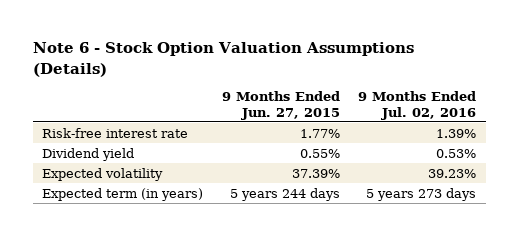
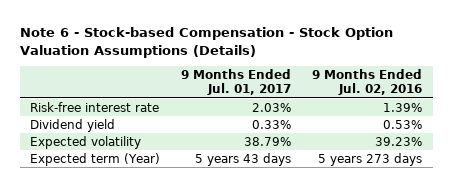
[33,42,415,77] Note 6 - Stock Option Valuation Assumptions (Details) -> [19,27,393,58] Note 6 - Stock-based Compensation - Stock Option Valuation Assumptions (Details)
[221,91,340,120] 9 Months Ended Jun. 27, 2015 -> none
none -> [181,68,292,96] 9 Months Ended Jul. 01, 2017
[42,187,204,201] Expected term (in years) -> [30,152,161,166] Expected term (Year)

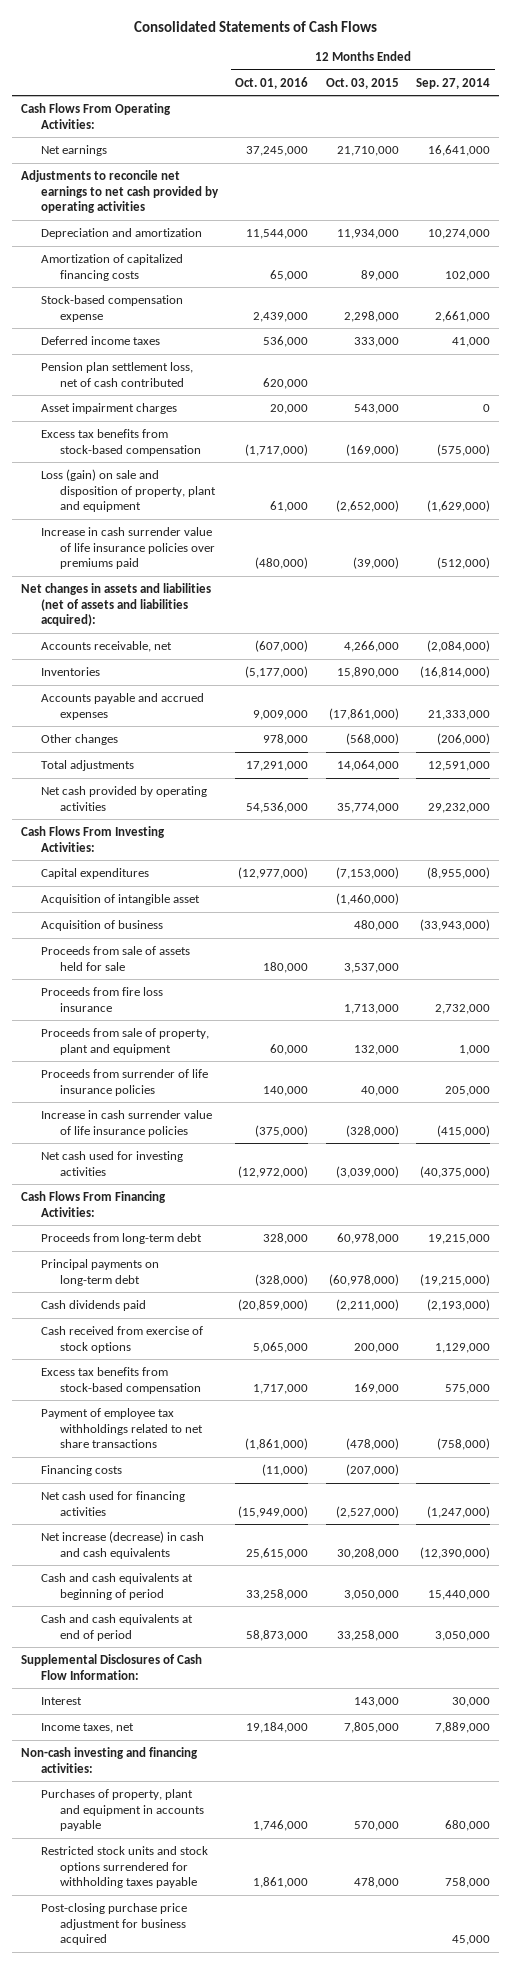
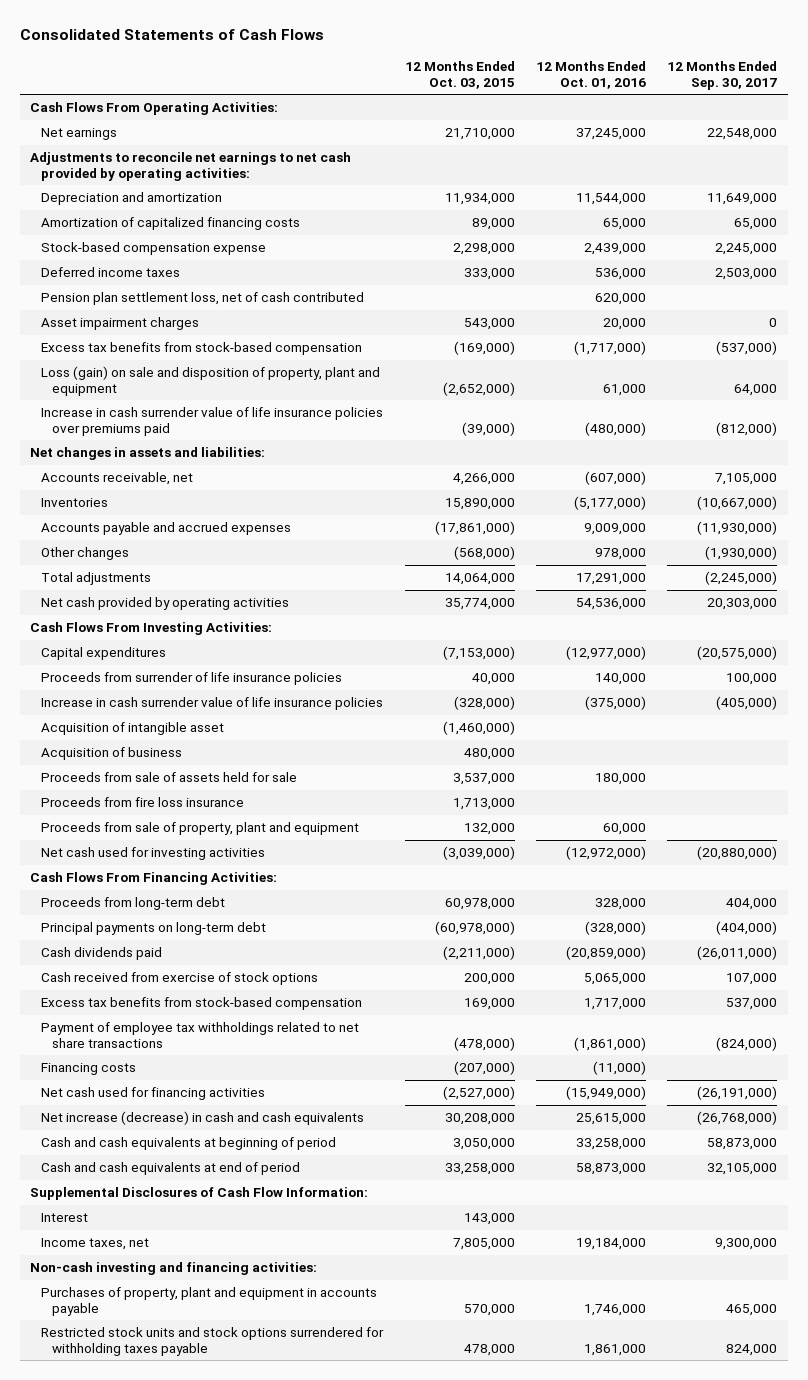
[416,77,491,89] Sep. 27, 2014 -> none
none -> [667,61,778,90] 12 Months Ended Sep. 30, 2017
[21,169,219,214] Adjustments to reconcile net earnings to net cash provided by operating activities -> [30,152,352,181] Adjustments to reconcile net earnings to net cash provided by operating activities:
[21,582,212,627] Net changes in assets and liabilities (net of assets and liabilities acquired): -> [30,447,266,461] Net changes in assets and liabilities:
[40,1068,208,1096] Proceeds from surrender of life insurance policies -> [41,672,343,686] Proceeds from surrender of life insurance policies
[40,1109,212,1137] Increase in cash surrender value of life insurance policies -> [41,697,384,711] Increase in cash surrender value of life insurance policies
[40,1902,187,1946] Post-closing purchase price adjustment for business acquired -> none

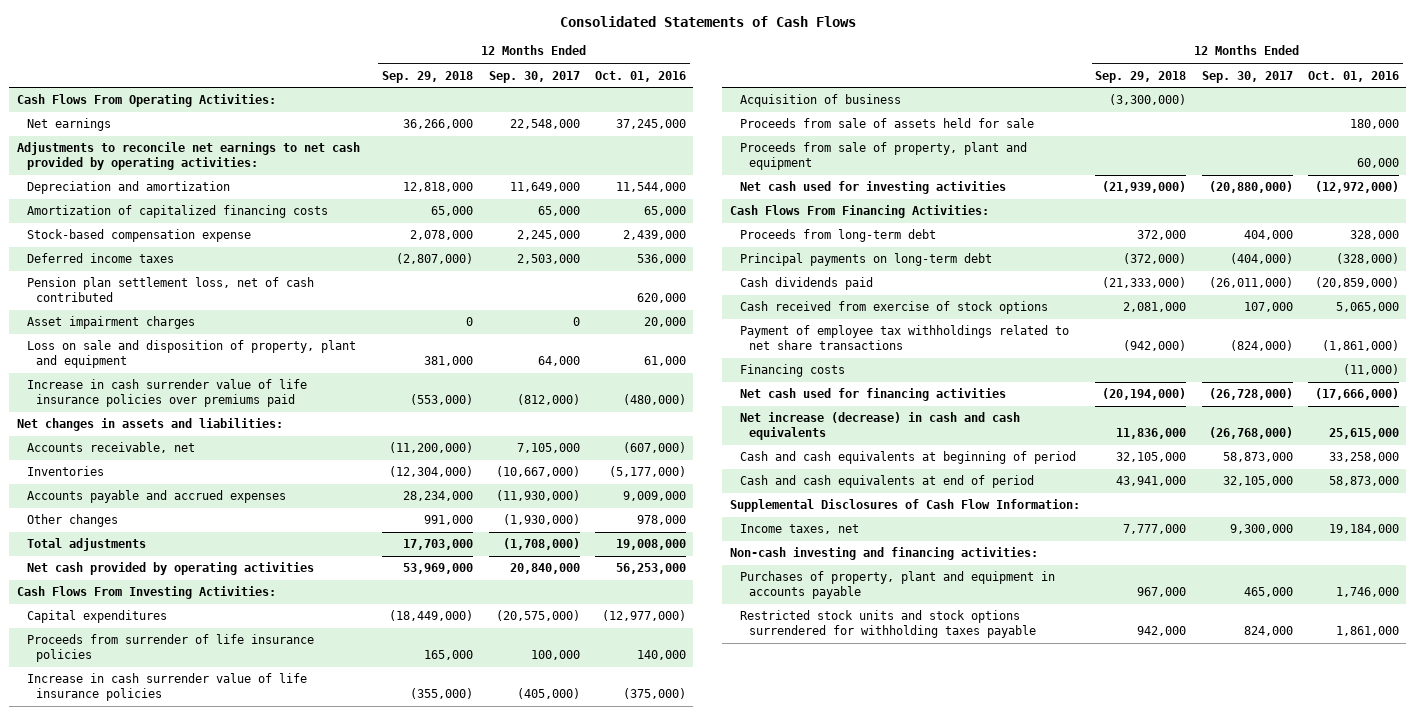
[404,61,515,89] 12 Months Ended Oct. 03, 2015 -> none
none -> [382,70,474,83] Sep. 29, 2018
[41,342,363,356] Excess tax benefits from stock-based compensation -> none
[41,366,381,396] Loss (gain) on sale and disposition of property, plant and equipment -> [26,340,356,369] Loss on sale and disposition of property, plant and equipment
[575,573,646,586] 17,291,000 -> [615,539,686,551] 19,008,000
[705,571,778,586] (2,245,000) -> [502,538,580,551] (1,708,000)
[575,598,646,611] 54,536,000 -> [615,563,686,575] 56,253,000
[707,598,778,611] 20,303,000 -> [509,563,580,575] 20,840,000
[41,722,225,736] Acquisition of intangible asset -> none
[41,797,245,808] Proceeds from fire loss insurance -> none
[41,997,363,1011] Excess tax benefits from stock-based compensation -> none
[565,1086,646,1101] (15,949,000) -> [1314,388,1399,401] (17,666,000)
[697,1086,778,1101] (26,191,000) -> [1208,388,1293,401] (26,728,000)
[41,1213,89,1223] Interest -> none

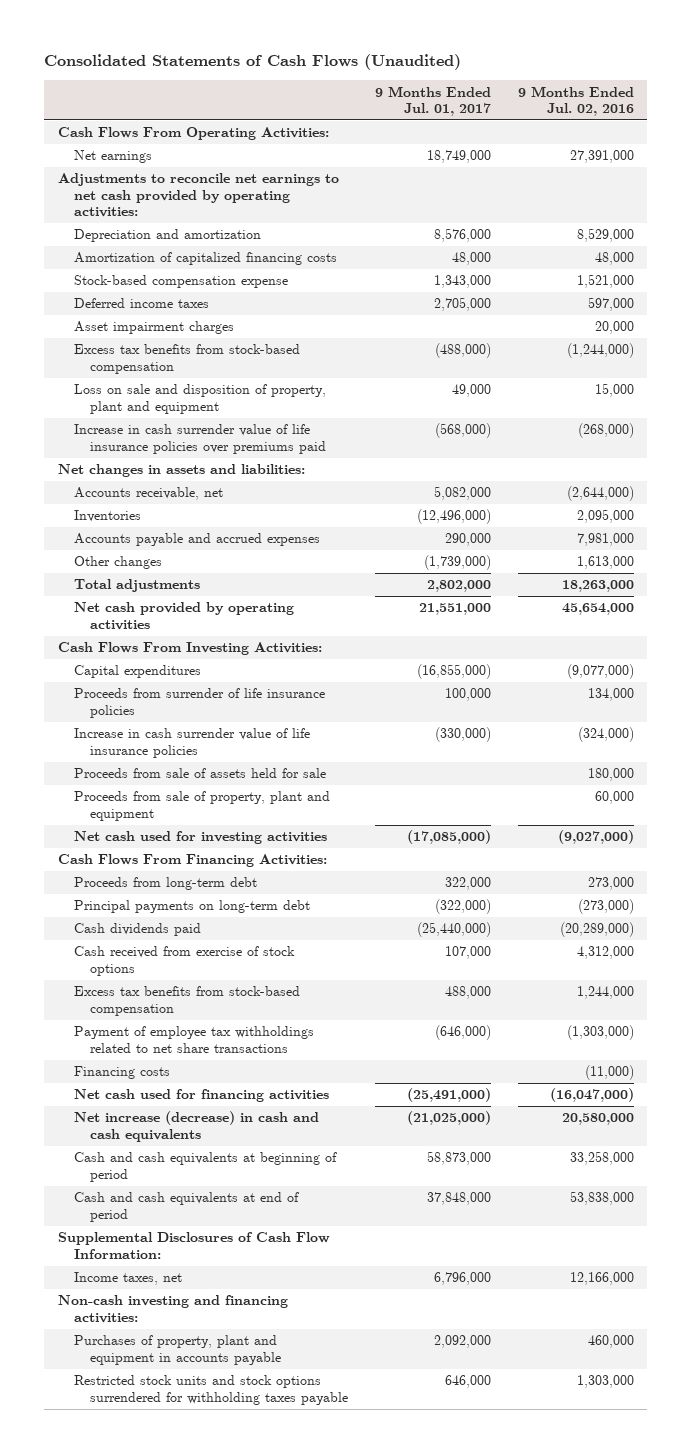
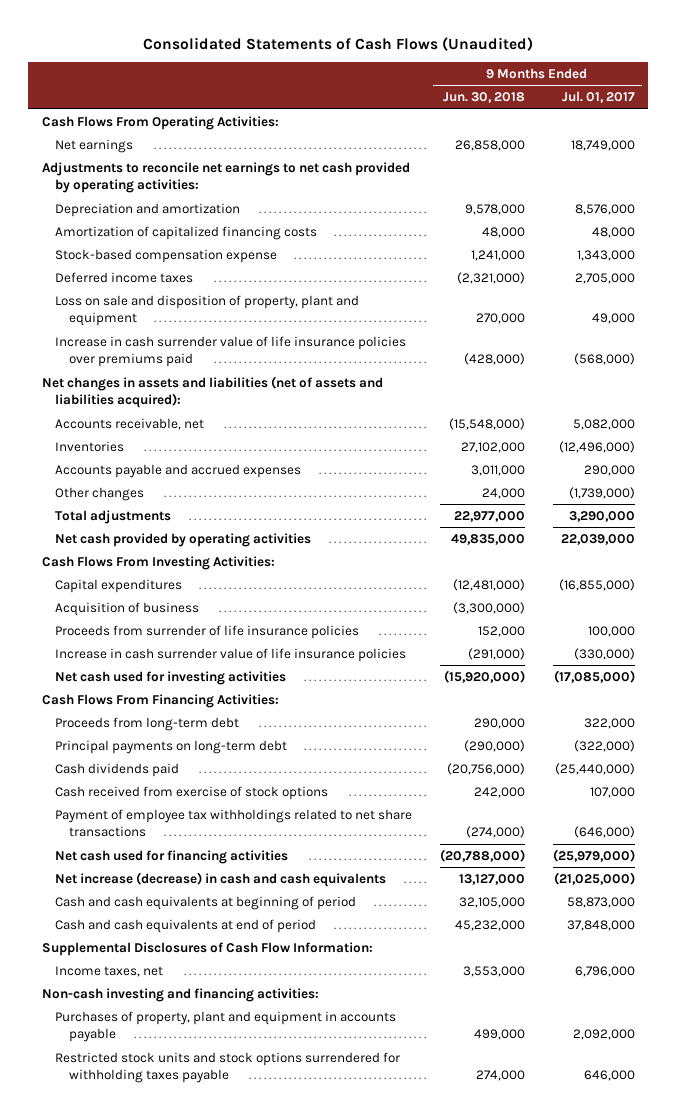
[517,85,634,116] 9 Months Ended Jul. 02, 2016 -> none
none -> [442,92,525,104] Jun. 30, 2018
[73,321,234,335] Asset impairment charges -> none
[73,344,300,374] Excess tax benefits from stock-based compensation -> none
[57,464,305,478] Net changes in assets and liabilities: -> [41,375,383,409] Net changes in assets and liabilities (net of assets and liabilities acquired):
[426,580,491,593] 2,802,000 -> [568,510,635,522] 3,290,000
[418,603,491,616] 21,551,000 -> [560,533,635,545] 22,039,000
none -> [55,601,200,616] Acquisition of business
[73,768,326,779] Proceeds from sale of assets held for sale -> none
[73,791,330,821] Proceeds from sale of property, plant and equipment -> none
[73,986,300,1016] Excess tax benefits from stock-based compensation -> none
[73,1066,170,1080] Financing costs -> none
[406,1088,491,1103] (25,491,000) -> [552,848,635,862] (25,979,000)

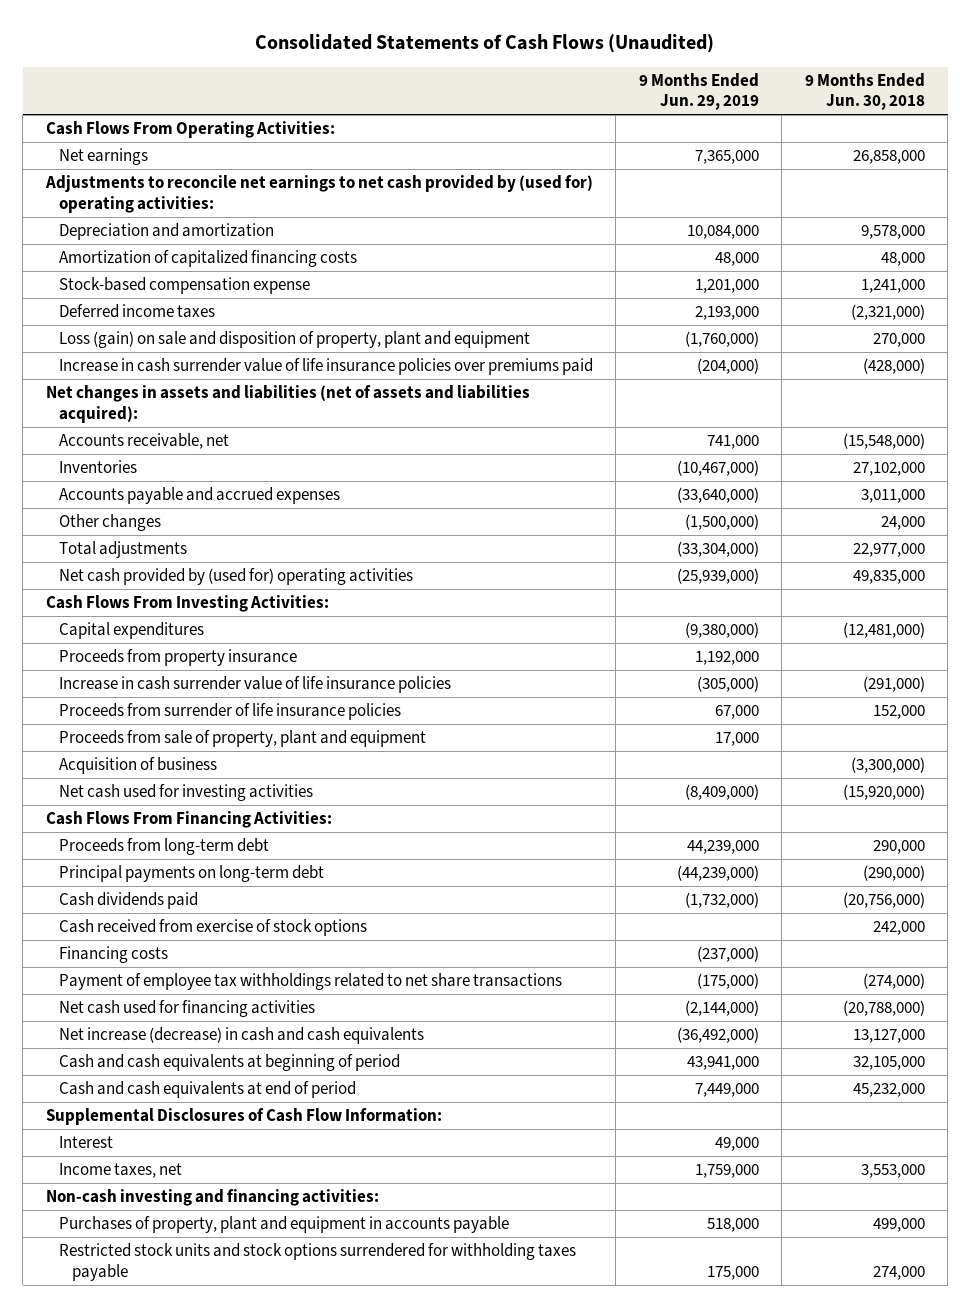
[561,91,635,104] Jul. 01, 2017 -> none
none -> [638,72,759,111] 9 Months Ended Jun. 29, 2019
[41,161,410,194] Adjustments to reconcile net earnings to net cash provided by operating activities: -> [44,175,593,213] Adjustments to reconcile net earnings to net cash provided by (used for) operating activities:
[55,294,360,327] Loss on sale and disposition of property, plant and equipment -> [58,331,530,349] Loss (gain) on sale and disposition of property, plant and equipment
[55,532,312,547] Net cash provided by operating activities -> [58,568,413,586] Net cash provided by (used for) operating activities
none -> [58,649,297,667] Proceeds from property insurance
[55,624,360,639] Proceeds from surrender of life insurance policies -> [58,703,401,721] Proceeds from surrender of life insurance policies
none -> [58,730,426,748] Proceeds from sale of property, plant and equipment
[55,601,200,616] Acquisition of business -> [58,757,217,775] Acquisition of business
none -> [58,946,168,964] Financing costs
none -> [58,1136,113,1149] Interest

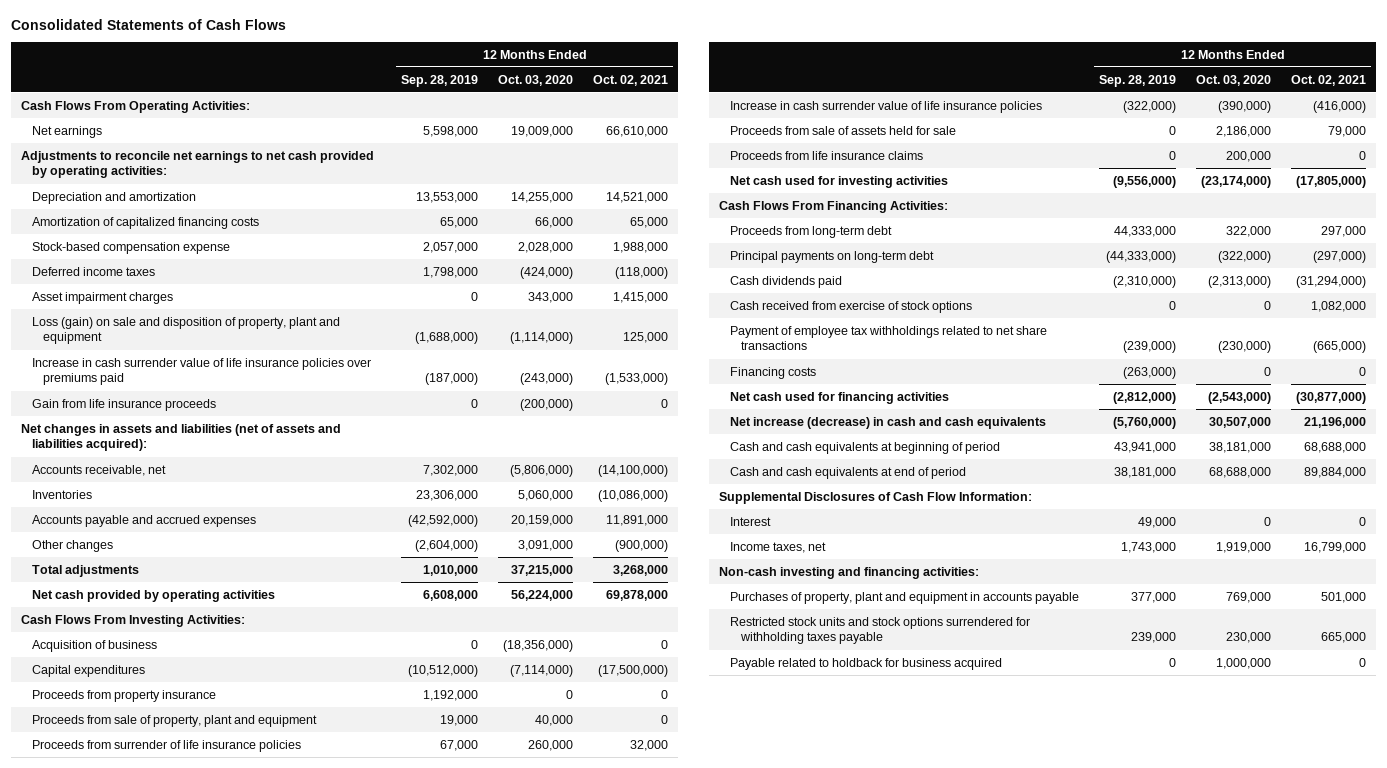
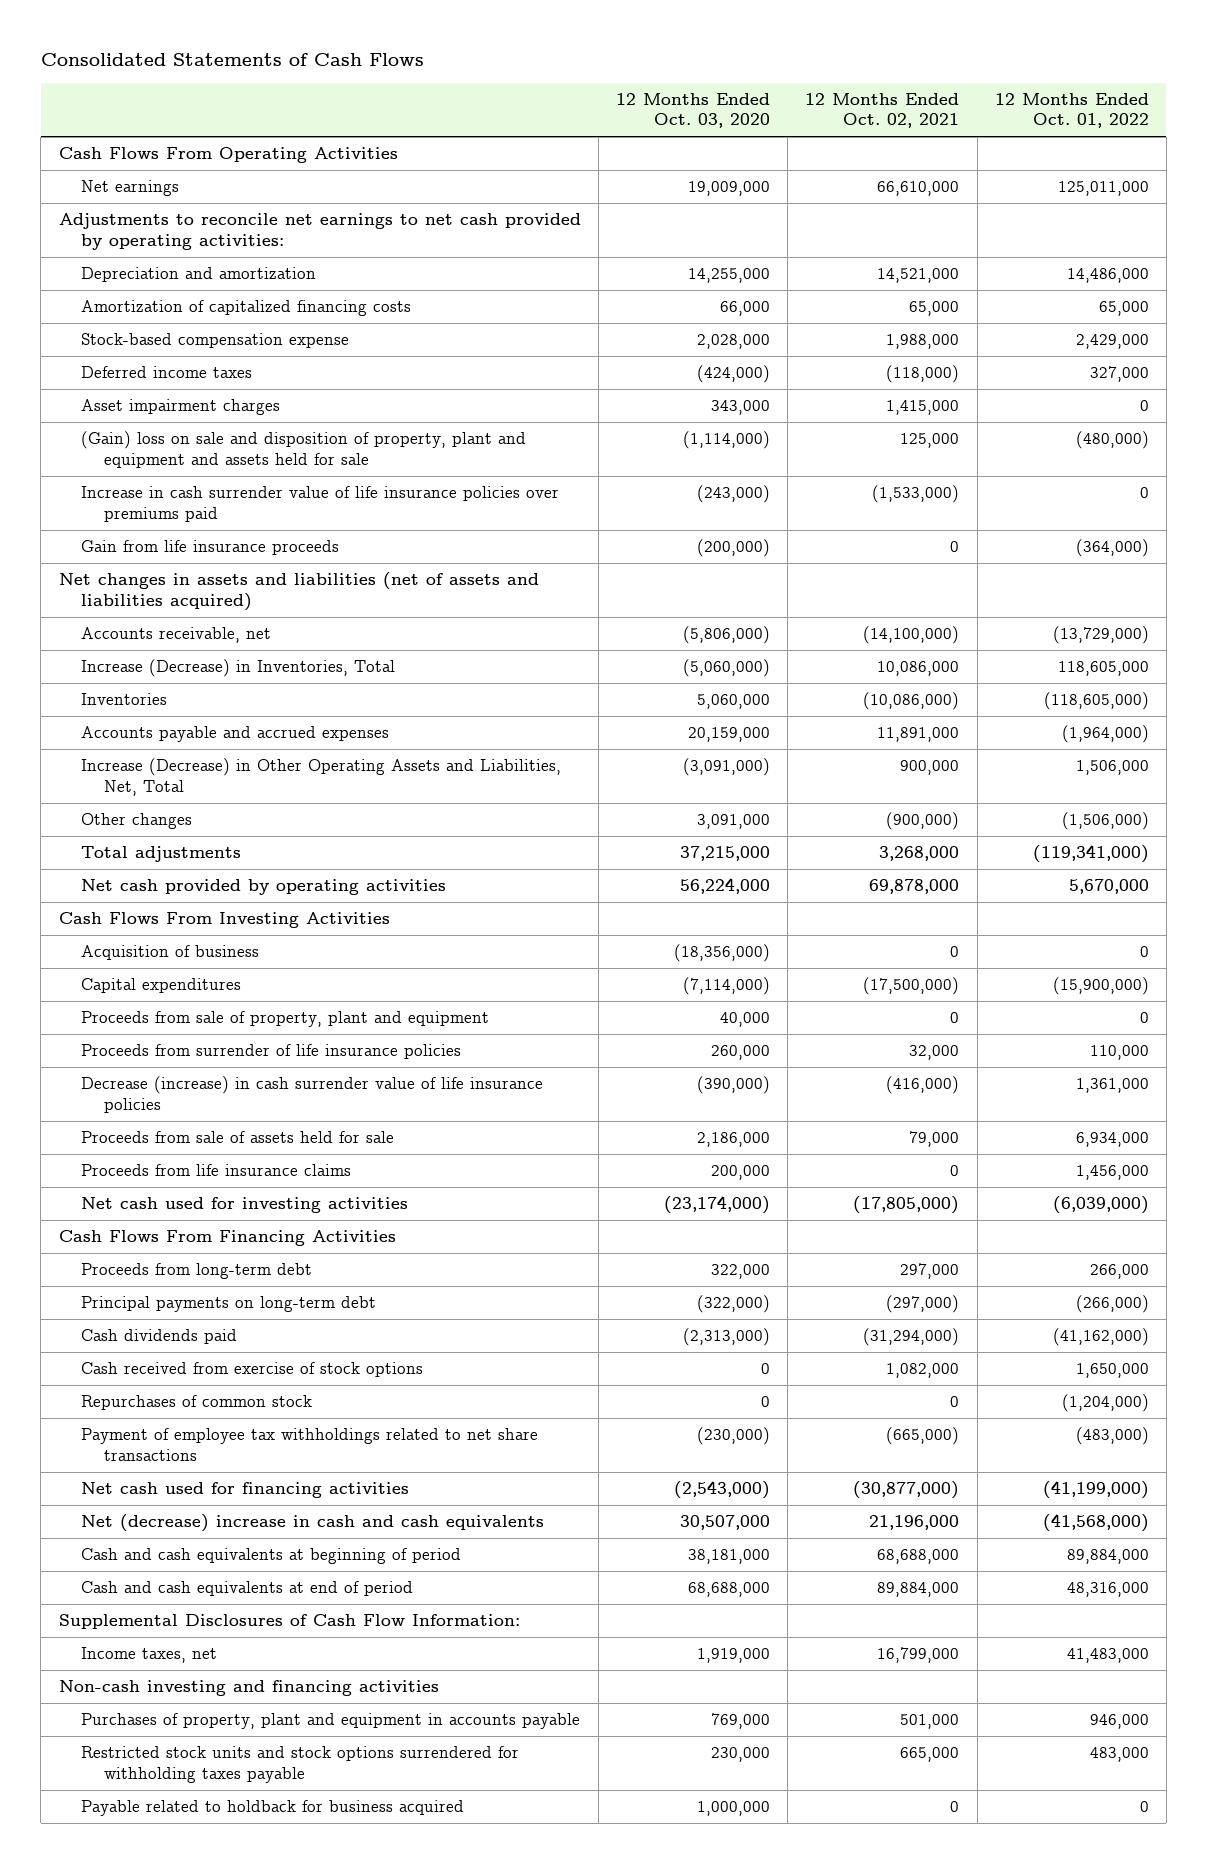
[401,74,479,87] Sep. 28, 2019 -> none
none -> [994,92,1149,129] 12 Months Ended Oct. 01, 2022
[20,100,250,113] Cash Flows From Operating Activities: -> [58,147,398,164] Cash Flows From Operating Activities
[31,316,340,345] Loss (gain) on sale and disposition of property, plant and equipment -> [81,431,527,468] (Gain) loss on sale and disposition of property, plant and equipment and assets held for sale
[20,423,341,452] Net changes in assets and liabilities (net of assets and liabilities acquired): -> [58,572,539,611] Net changes in assets and liabilities (net of assets and liabilities acquired)
none -> [81,659,396,678] Increase (Decrease) in Inventories, Total
none -> [81,758,562,796] Increase (Decrease) in Other Operating Assets and Liabilities, Net, Total
[20,614,245,627] Cash Flows From Investing Activities: -> [58,912,390,929] Cash Flows From Investing Activities
[31,689,216,702] Proceeds from property insurance -> none
[730,100,1043,113] Increase in cash surrender value of life insurance policies -> [81,1076,544,1113] Decrease (increase) in cash surrender value of life insurance policies
[718,200,948,213] Cash Flows From Financing Activities: -> [58,1230,396,1247] Cash Flows From Financing Activities
none -> [81,1395,313,1411] Repurchases of common stock
[730,366,817,379] Financing costs -> none
[730,416,1047,429] Net increase (decrease) in cash and cash equivalents -> [81,1514,545,1533] Net (decrease) increase in cash and cash equivalents
[730,516,772,526] Interest -> none
[718,566,979,579] Non-cash investing and financing activities: -> [58,1680,439,1697] Non-cash investing and financing activities

